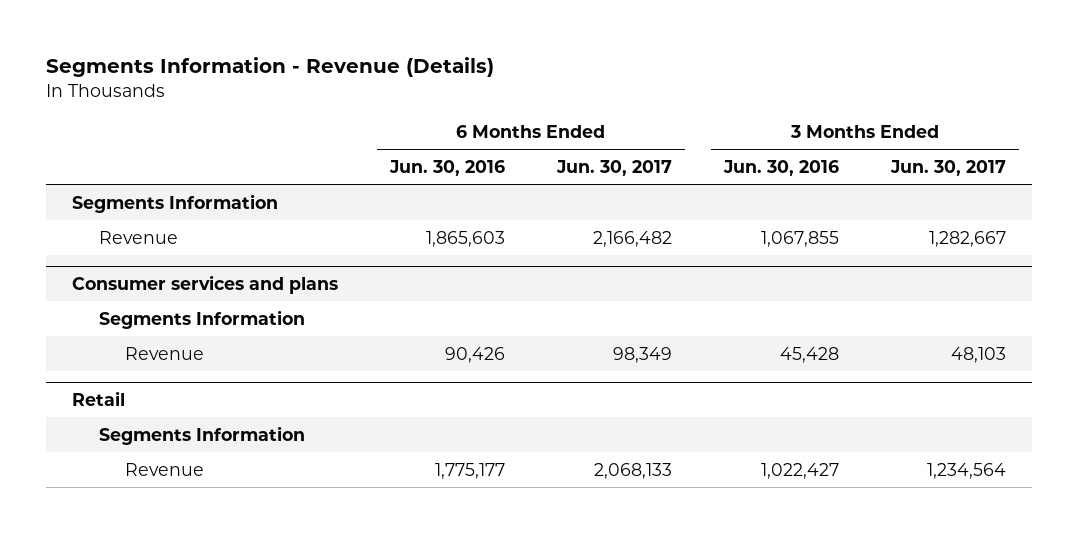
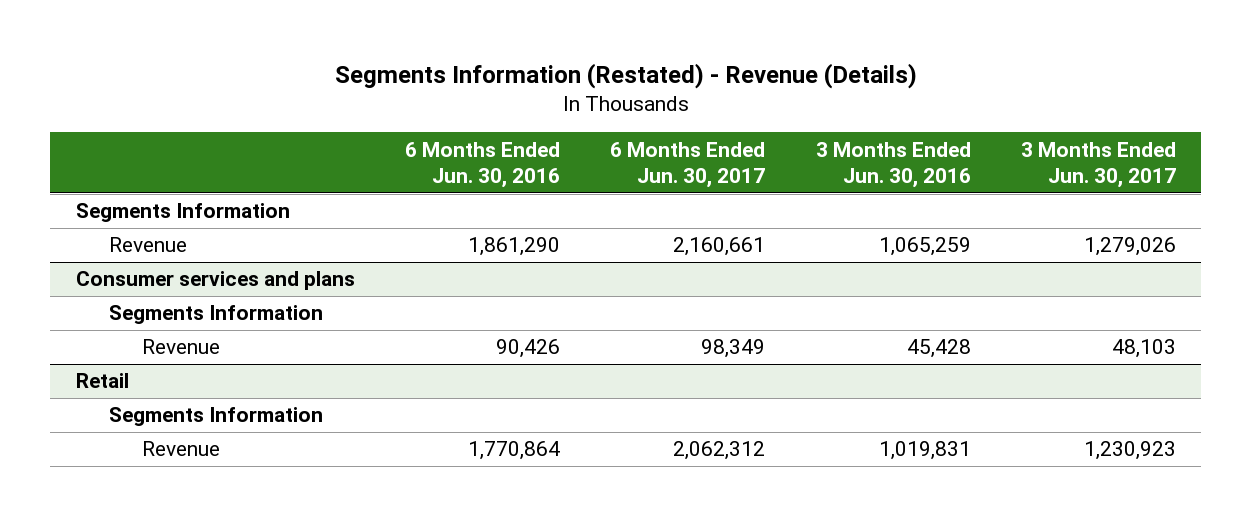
[45,57,494,78] Segments Information - Revenue (Details) -> [334,63,917,90] Segments Information (Restated) - Revenue (Details)
[426,230,506,247] 1,865,603 -> [467,237,560,257] 1,861,290
[593,230,673,247] 2,166,482 -> [673,237,766,257] 2,160,661
[761,230,840,247] 1,067,855 -> [878,237,971,257] 1,065,259
[929,230,1007,247] 1,282,667 -> [1083,237,1176,257] 1,279,026
[435,462,506,479] 1,775,177 -> [467,441,560,461] 1,770,864
[594,462,673,479] 2,068,133 -> [673,441,766,461] 2,062,312
[761,462,840,479] 1,022,427 -> [878,441,971,461] 1,019,831
[927,462,1007,479] 1,234,564 -> [1083,441,1176,461] 1,230,923

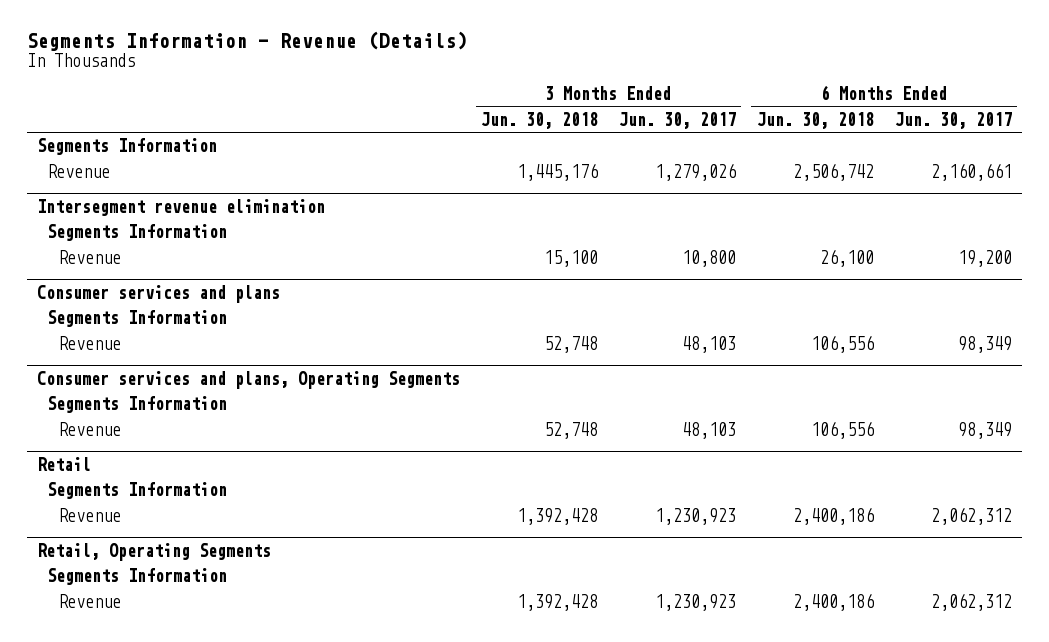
[334,63,917,90] Segments Information (Restated) - Revenue (Details) -> [26,31,467,52] Segments Information - Revenue (Details)
[404,141,560,189] 6 Months Ended Jun. 30, 2016 -> none
[815,141,971,189] 3 Months Ended Jun. 30, 2016 -> none
none -> [480,111,598,129] Jun. 30, 2018
none -> [756,111,874,129] Jun. 30, 2018
none -> [36,198,325,216] Intersegment revenue elimination
none -> [47,224,228,242] Segments Information
none -> [57,250,121,265] Revenue
none -> [36,370,460,389] Consumer services and plans, Operating Segments
none -> [47,396,228,414] Segments Information
none -> [57,422,121,437] Revenue
none -> [36,542,271,561] Retail, Operating Segments
none -> [47,568,228,586] Segments Information
none -> [57,594,121,609] Revenue

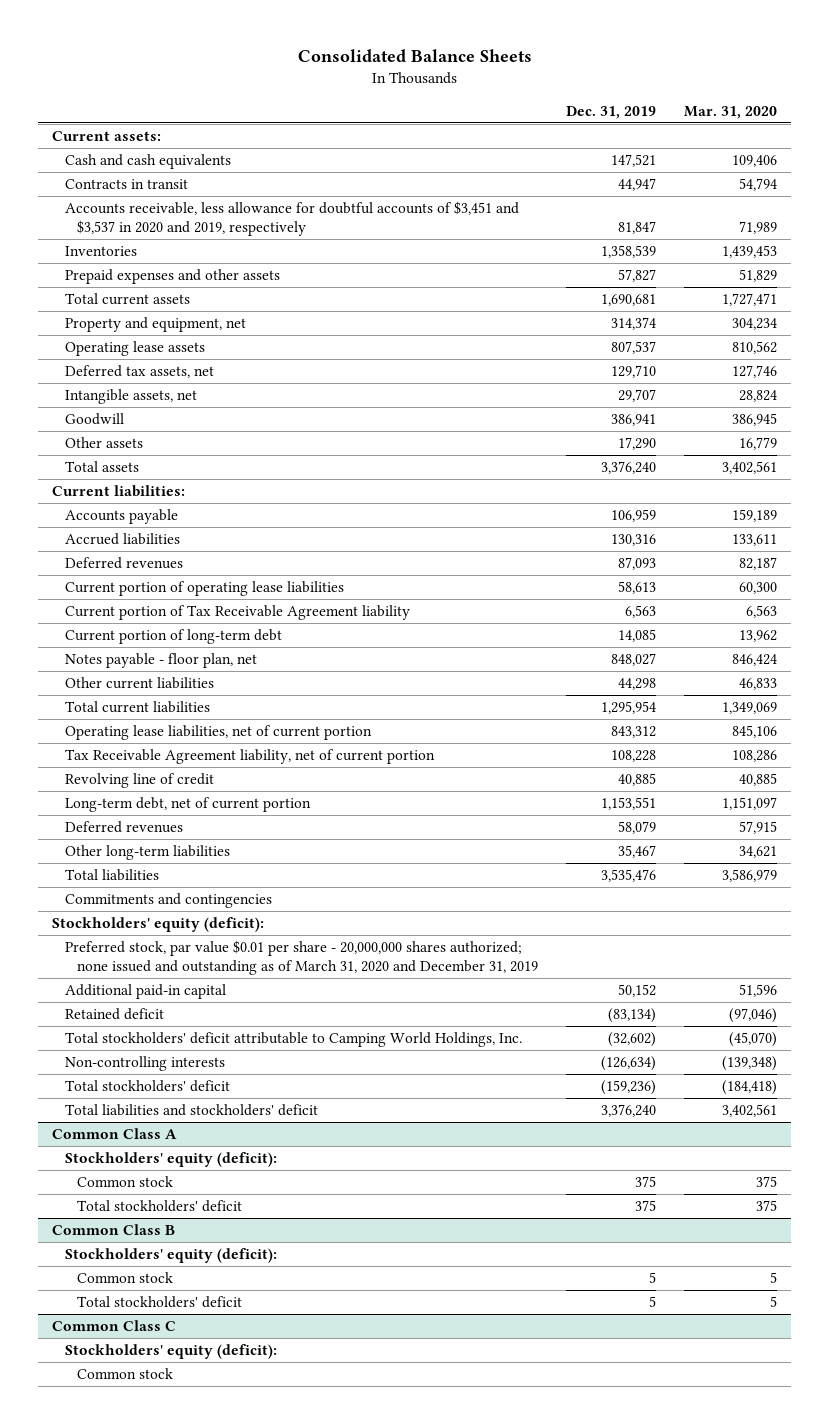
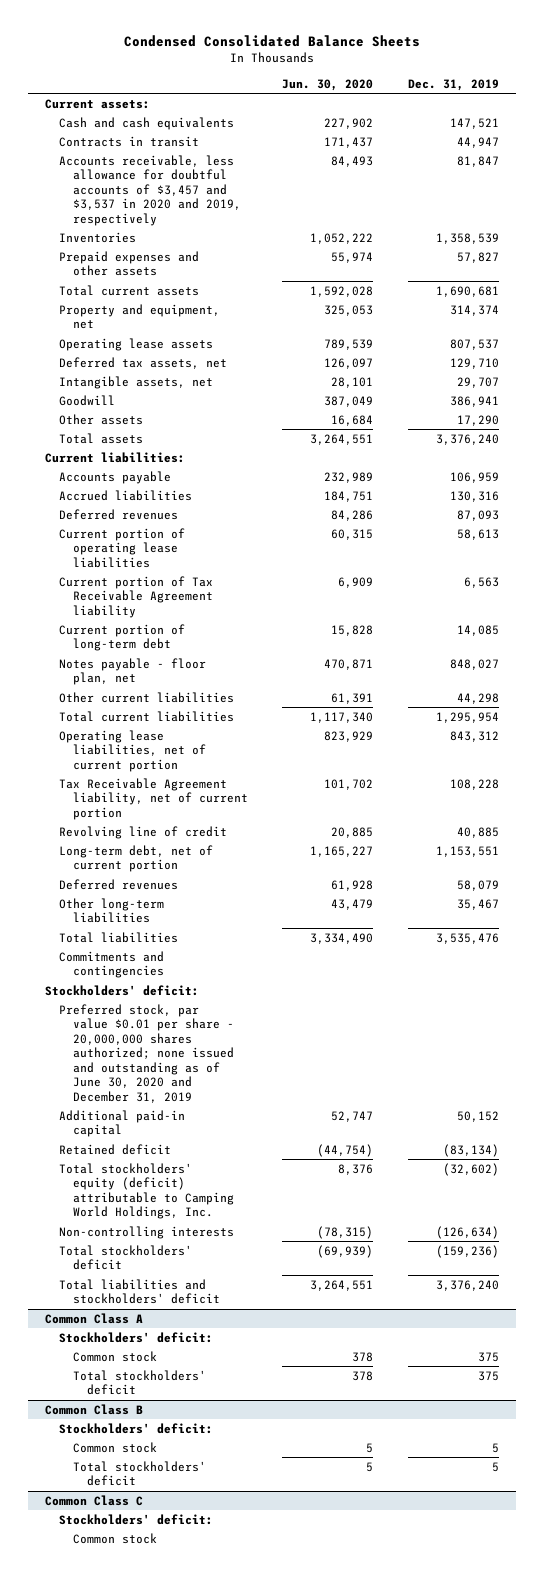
[297,49,532,63] Consolidated Balance Sheets -> [124,35,421,48] Condensed Consolidated Balance Sheets
[684,105,778,119] Mar. 31, 2020 -> none
none -> [282,78,374,91] Jun. 30, 2020
[64,201,519,237] Accounts receivable, less allowance for doubtful accounts of $3,451 and $3,537 in 2020 and 2019, respectively -> [59,154,241,226] Accounts receivable, less allowance for doubtful accounts of $3,457 and $3,537 in 2020 and 2019, respectively
[51,917,264,933] Stockholders' equity (deficit): -> [45,984,200,996] Stockholders' deficit:
[64,940,539,976] Preferred stock, par value $0.01 per share - 20,000,000 shares authorized; none issued and outstanding as of March 31, 2020 and December 31, 2019 -> [59,1003,234,1103] Preferred stock, par value $0.01 per share - 20,000,000 shares authorized; none issued and outstanding as of June 30, 2020 and December 31, 2019
[64,1032,522,1048] Total stockholders' deficit attributable to Camping World Holdings, Inc. -> [59,1162,234,1220] Total stockholders' equity (deficit) attributable to Camping World Holdings, Inc.
[64,1152,277,1168] Stockholders' equity (deficit): -> [59,1331,214,1343] Stockholders' deficit:
[64,1248,277,1264] Stockholders' equity (deficit): -> [59,1422,214,1434] Stockholders' deficit:
[64,1344,277,1360] Stockholders' equity (deficit): -> [59,1513,214,1525] Stockholders' deficit:

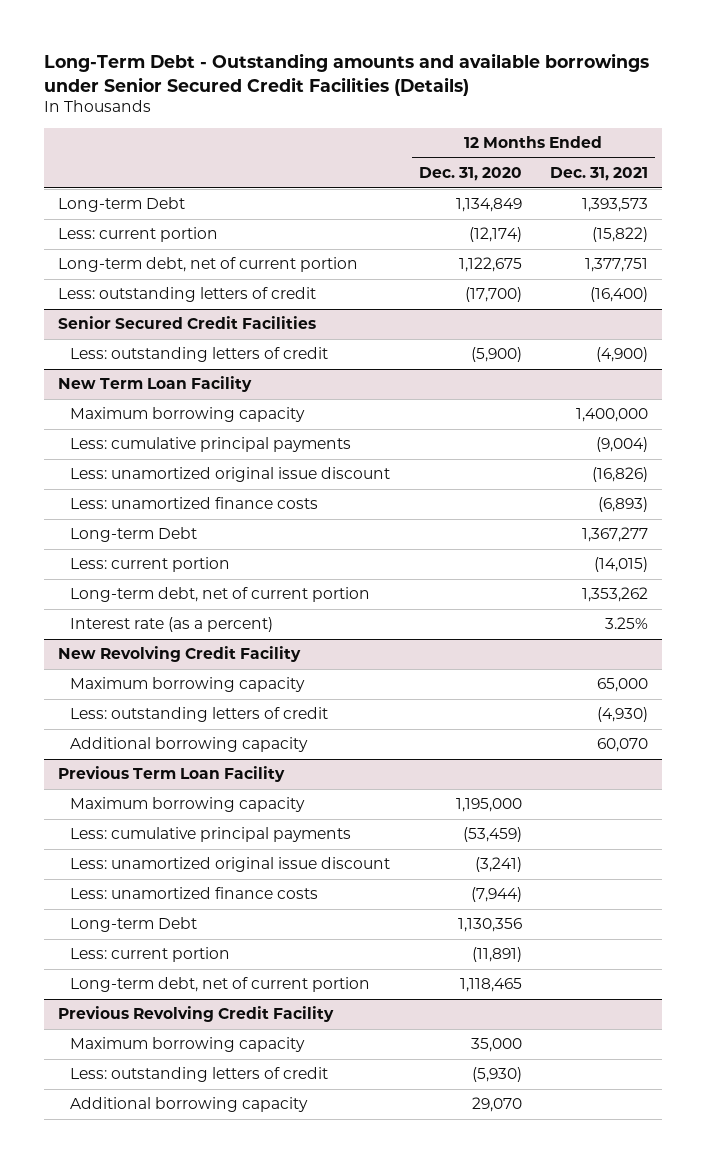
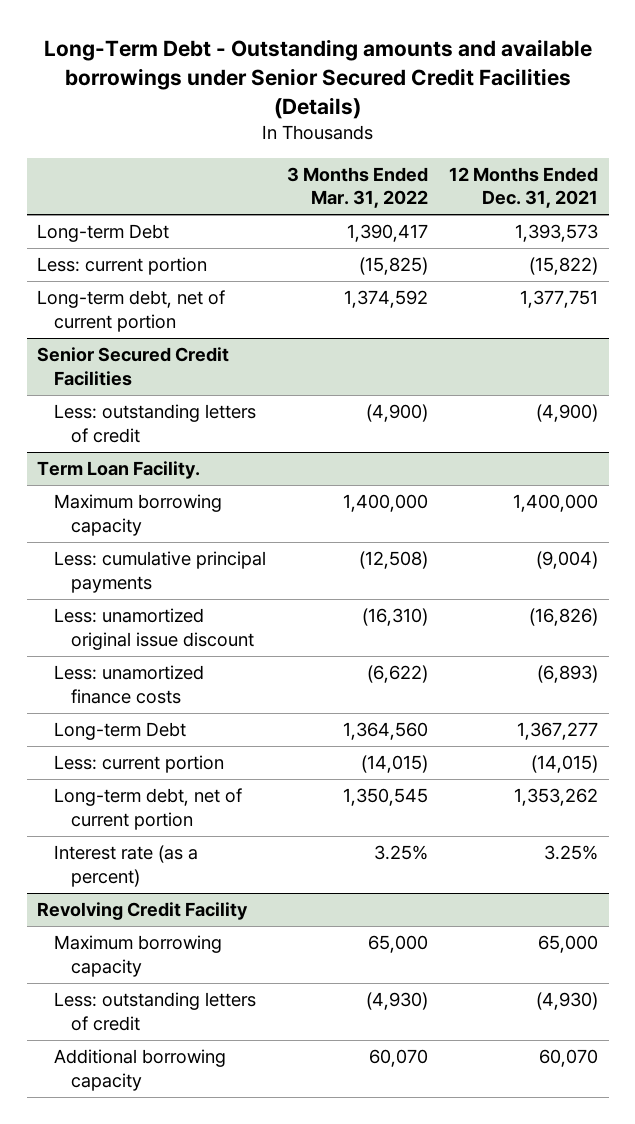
[418,167,522,182] Dec. 31, 2020 -> none
none -> [287,166,429,209] 3 Months Ended Mar. 31, 2022
[58,287,317,303] Less: outstanding letters of credit -> none
[58,376,253,393] New Term Loan Facility -> [37,461,201,480] Term Loan Facility.
[58,646,302,663] New Revolving Credit Facility -> [37,902,249,921] Revolving Credit Facility
[58,766,286,783] Previous Term Loan Facility -> none
[70,797,306,813] Maximum borrowing capacity -> none
[70,827,352,843] Less: cumulative principal payments -> none
[70,857,391,873] Less: unamortized original issue discount -> none
[70,887,319,900] Less: unamortized finance costs -> none
[70,917,198,933] Long-term Debt -> none
[70,947,231,963] Less: current portion -> none
[70,977,371,993] Long-term debt, net of current portion -> none
[58,1006,335,1023] Previous Revolving Credit Facility -> none
[70,1037,306,1053] Maximum borrowing capacity -> none
[70,1067,329,1083] Less: outstanding letters of credit -> none
[70,1097,309,1113] Additional borrowing capacity -> none

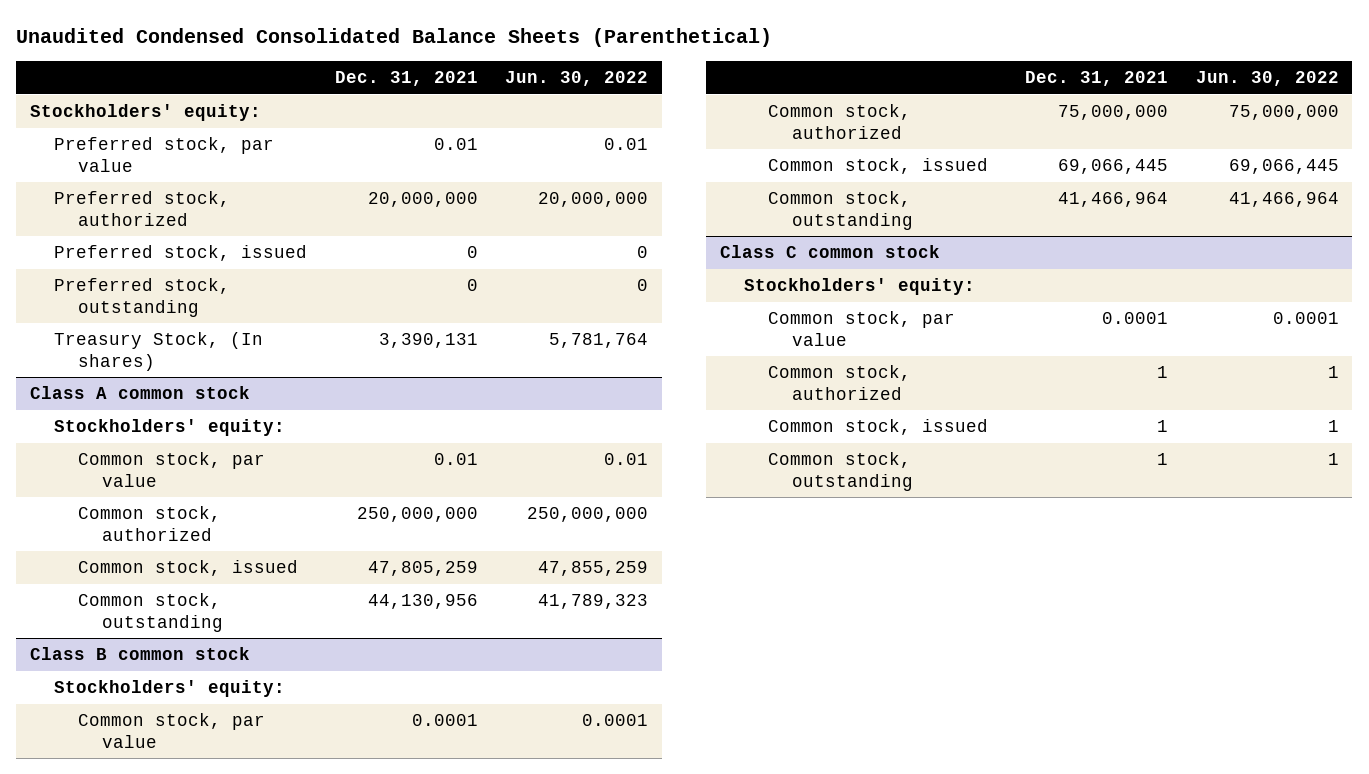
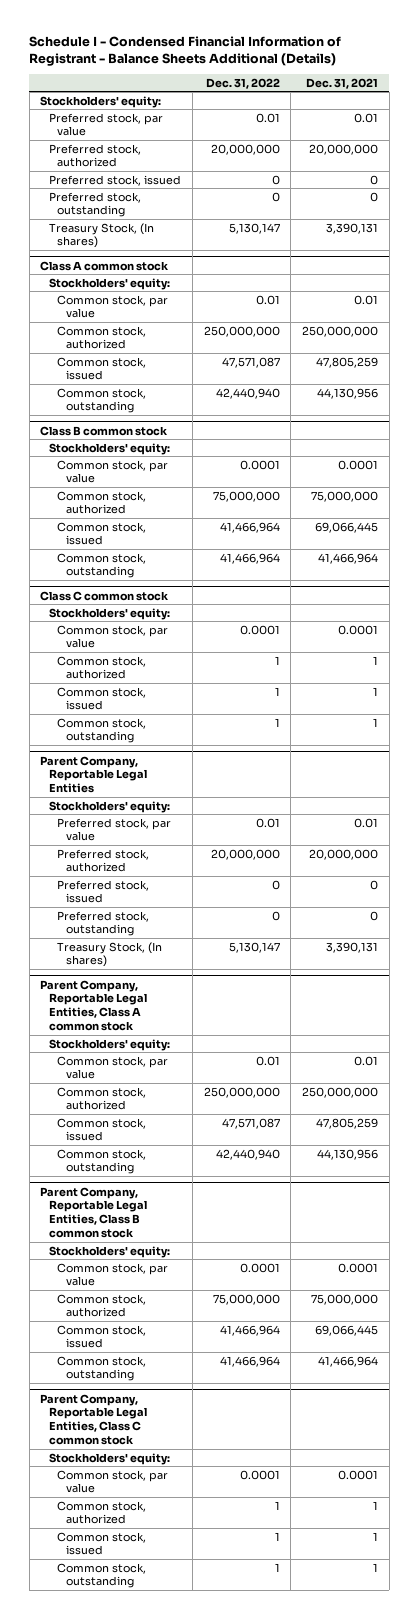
[16,28,773,48] Unaudited Condensed Consolidated Balance Sheets (Parenthetical) -> [29,36,342,67] Schedule I - Condensed Financial Information of Registrant - Balance Sheets Additional (Details)
[505,71,649,87] Jun. 30, 2022 -> none
none -> [205,77,280,89] Dec. 31, 2022
none -> [40,755,147,794] Parent Company, Reportable Legal Entities
none -> [48,800,170,813] Stockholders' equity:
none -> [57,817,172,842] Preferred stock, par value
none -> [57,848,150,873] Preferred stock, authorized
none -> [57,879,150,904] Preferred stock, issued
none -> [57,910,150,937] Preferred stock, outstanding
none -> [57,941,163,968] Treasury Stock, (In shares)
none -> [40,979,147,1031] Parent Company, Reportable Legal Entities, Class A common stock
none -> [48,1038,170,1051] Stockholders' equity:
none -> [57,1055,169,1080] Common stock, par value
none -> [57,1086,147,1111] Common stock, authorized
none -> [57,1117,147,1142] Common stock, issued
none -> [57,1148,147,1175] Common stock, outstanding
none -> [40,1186,147,1238] Parent Company, Reportable Legal Entities, Class B common stock
none -> [48,1245,170,1258] Stockholders' equity:
none -> [57,1262,169,1287] Common stock, par value
none -> [57,1293,147,1318] Common stock, authorized
none -> [57,1324,147,1349] Common stock, issued
none -> [57,1355,147,1382] Common stock, outstanding
none -> [40,1393,147,1445] Parent Company, Reportable Legal Entities, Class C common stock
none -> [48,1452,170,1465] Stockholders' equity:
none -> [57,1469,169,1494] Common stock, par value
none -> [57,1500,147,1525] Common stock, authorized
none -> [57,1531,147,1556] Common stock, issued
none -> [57,1562,147,1589] Common stock, outstanding

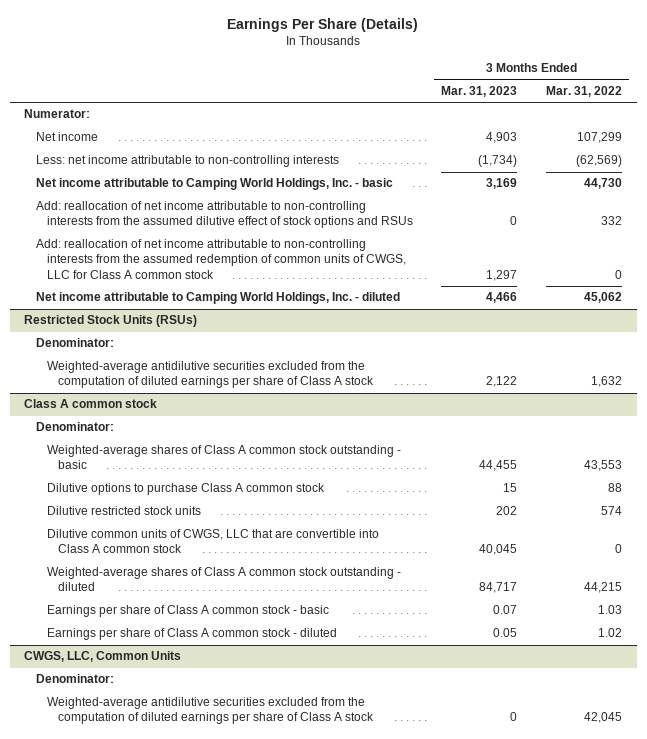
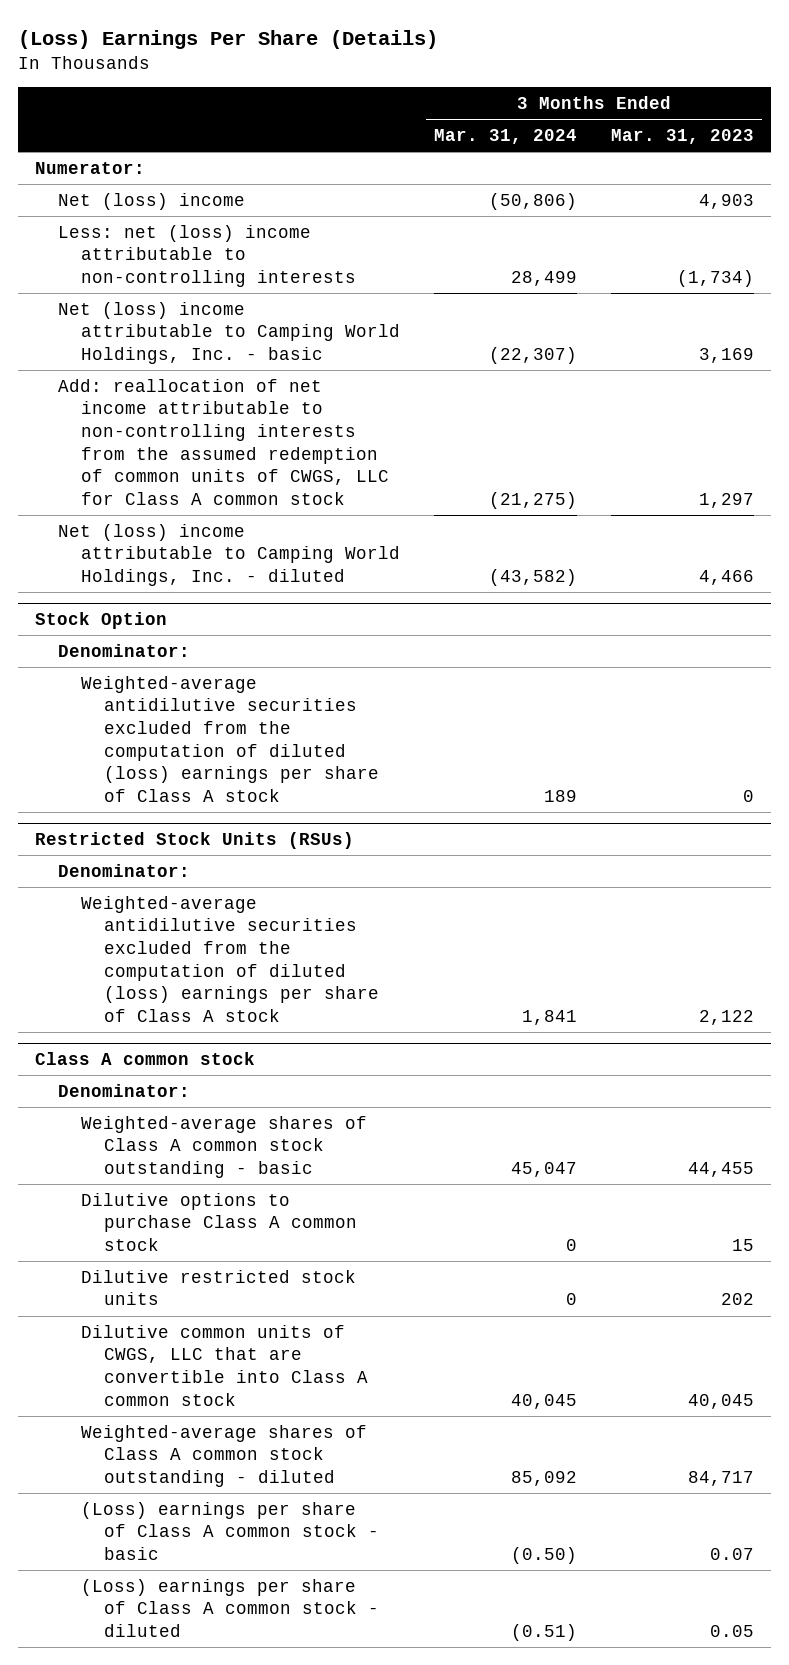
[227,17,419,32] Earnings Per Share (Details) -> [17,30,438,50] (Loss) Earnings Per Share (Details)
[546,86,623,98] Mar. 31, 2022 -> none
none -> [434,128,578,144] Mar. 31, 2024
[35,201,413,229] Add: reallocation of net income attributable to non-controlling interests from the assumed dilutive effect of stock options and RSUs -> none
[35,132,98,142] Net income -> [58,192,246,210] Net (loss) income
[35,155,339,168] Less: net income attributable to non-controlling interests -> [58,224,357,288] Less: net (loss) income attributable to non-controlling interests
[35,178,393,191] Net income attributable to Camping World Holdings, Inc. - basic -> [58,301,401,365] Net (loss) income attributable to Camping World Holdings, Inc. - basic
[35,292,400,305] Net income attributable to Camping World Holdings, Inc. - diluted -> [58,523,401,587] Net (loss) income attributable to Camping World Holdings, Inc. - diluted
none -> [34,612,167,630] Stock Option
none -> [58,643,191,657] Denominator:
none -> [81,675,380,802] Weighted-average antidilutive securities excluded from the computation of diluted (loss) earnings per share of Class A stock
[46,361,374,389] Weighted-average antidilutive securities excluded from the computation of diluted earnings per share of Class A stock -> [81,895,380,1022] Weighted-average antidilutive securities excluded from the computation of diluted (loss) earnings per share of Class A stock
[24,651,182,663] CWGS, LLC, Common Units -> none
[35,674,114,684] Denominator: -> none
[46,697,374,725] Weighted-average antidilutive securities excluded from the computation of diluted earnings per share of Class A stock -> none
[46,605,329,618] Earnings per share of Class A common stock - basic -> [81,1501,380,1561] (Loss) earnings per share of Class A common stock - basic
[46,628,337,641] Earnings per share of Class A common stock - diluted -> [81,1578,380,1638] (Loss) earnings per share of Class A common stock - diluted

